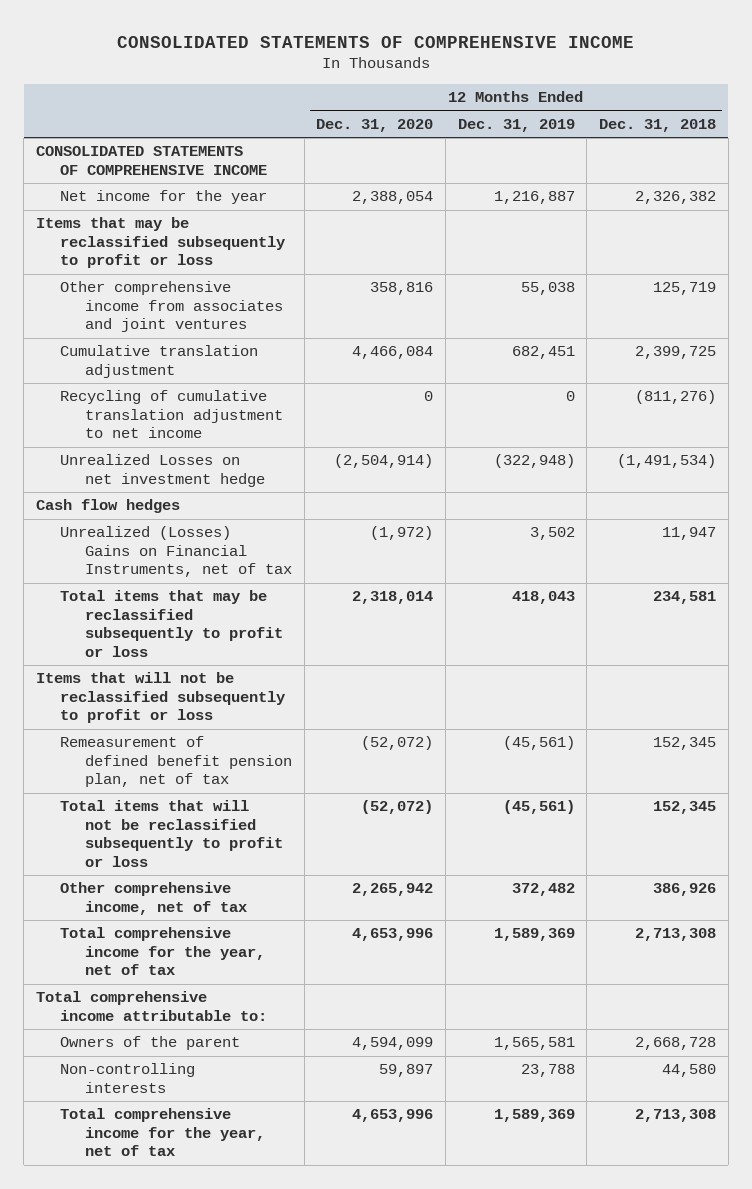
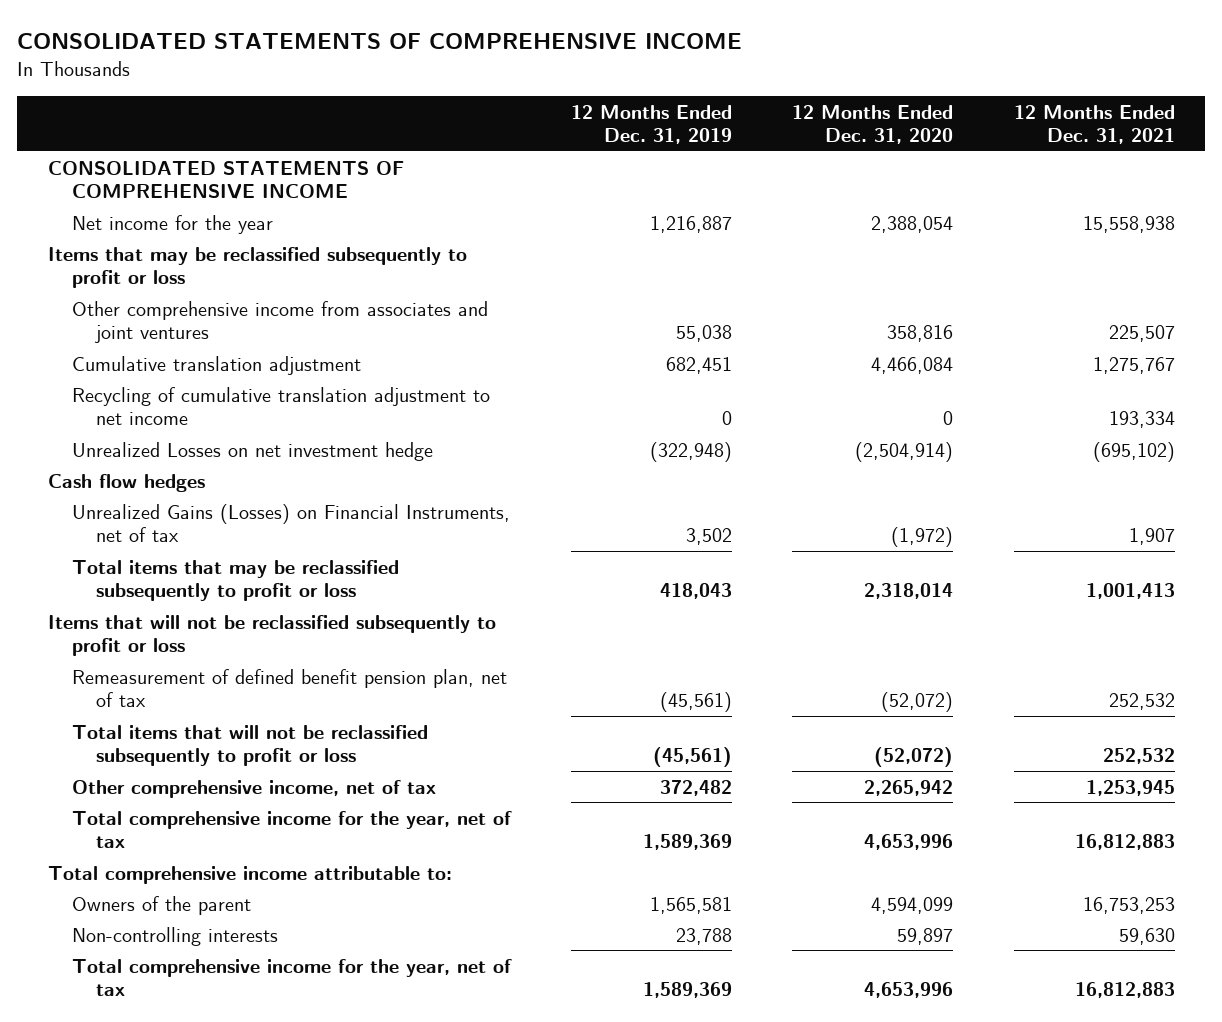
[599,118,717,132] Dec. 31, 2018 -> none
none -> [1013,104,1175,145] 12 Months Ended Dec. 31, 2021
[60,526,292,578] Unrealized (Losses) Gains on Financial Instruments, net of tax -> [71,503,510,543] Unrealized Gains (Losses) on Financial Instruments, net of tax

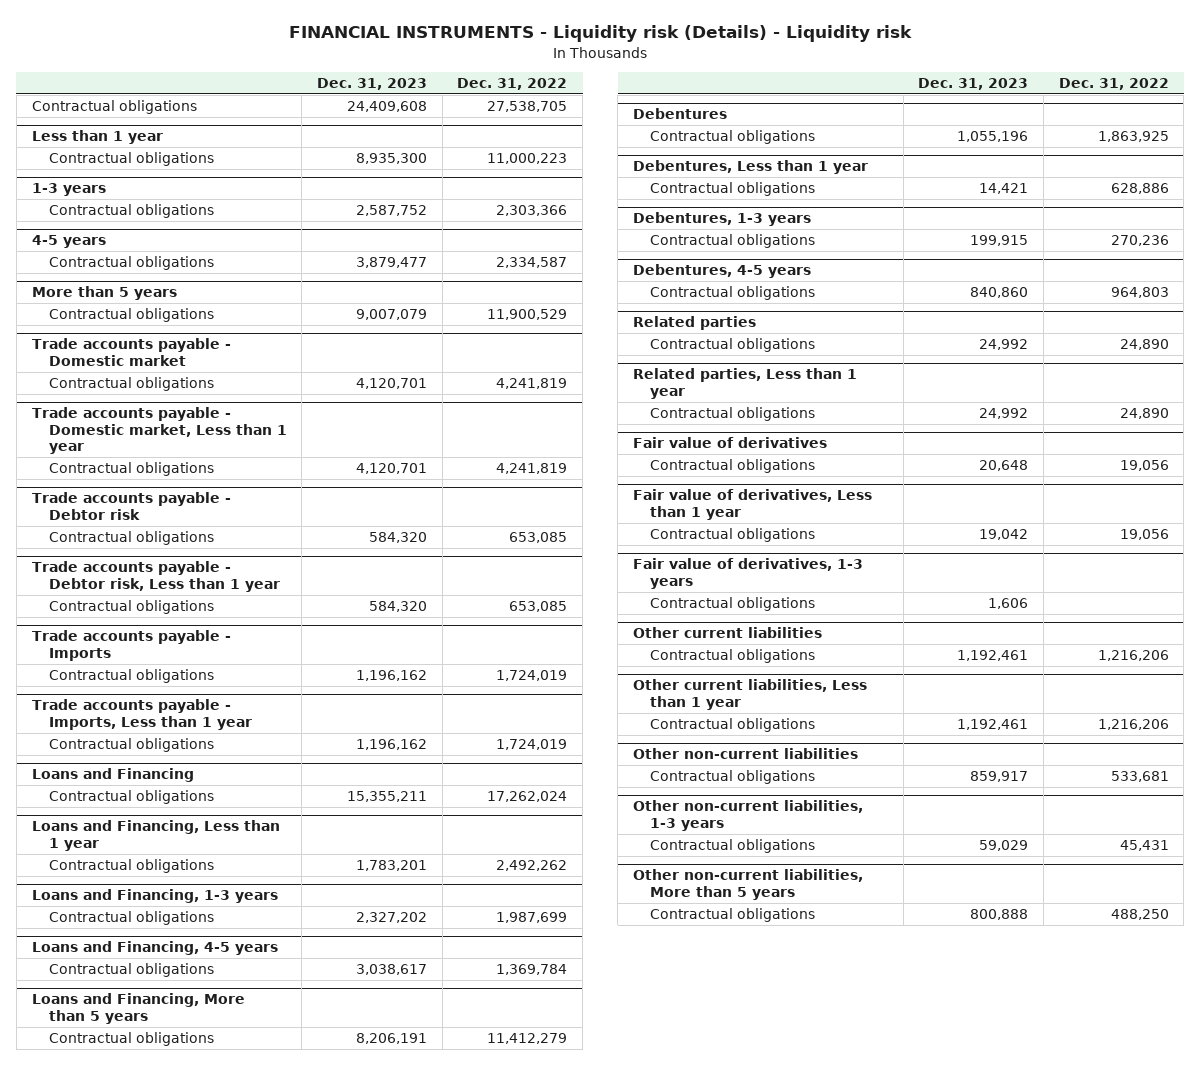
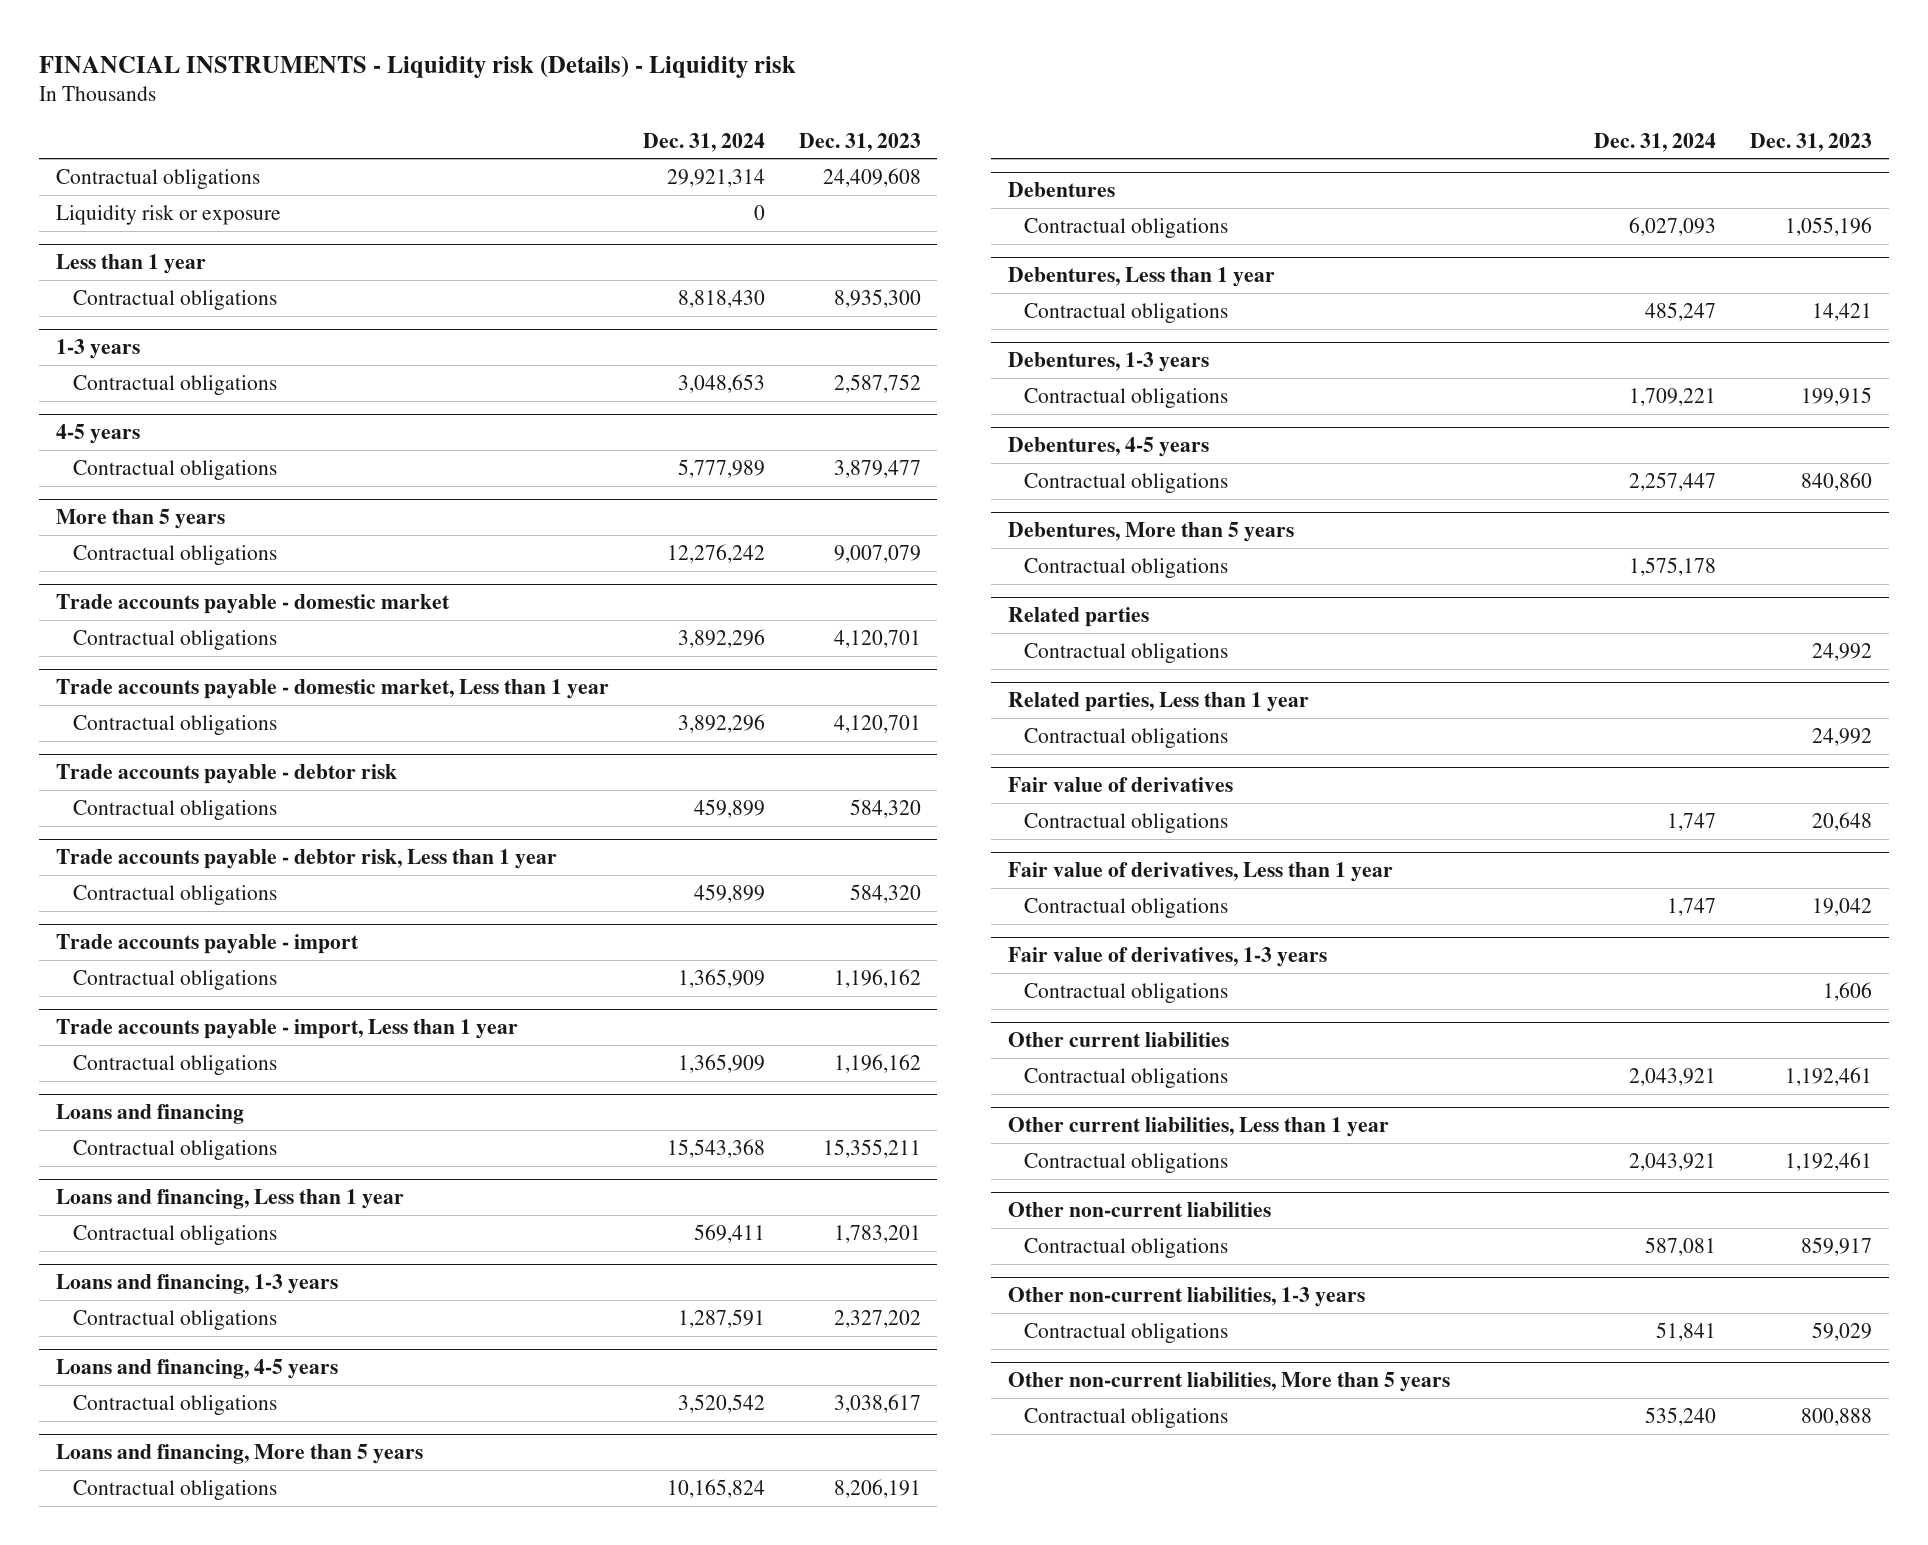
[457,77,568,90] Dec. 31, 2022 -> none
none -> [642,132,765,152] Dec. 31, 2024
none -> [56,204,282,225] Liquidity risk or exposure
[31,338,231,366] Trade accounts payable - Domestic market -> [56,594,451,615] Trade accounts payable - domestic market
[31,407,287,455] Trade accounts payable - Domestic market, Less than 1 year -> [56,679,610,700] Trade accounts payable - domestic market, Less than 1 year
[31,492,231,520] Trade accounts payable - Debtor risk -> [56,764,398,785] Trade accounts payable - debtor risk
[31,561,280,592] Trade accounts payable - Debtor risk, Less than 1 year -> [56,849,558,870] Trade accounts payable - debtor risk, Less than 1 year
[31,630,231,661] Trade accounts payable - Imports -> [56,934,360,955] Trade accounts payable - import
[31,699,252,730] Trade accounts payable - Imports, Less than 1 year -> [56,1019,519,1040] Trade accounts payable - import, Less than 1 year
[31,768,194,783] Loans and Financing -> [56,1104,245,1125] Loans and financing
[31,820,280,851] Loans and Financing, Less than 1 year -> [56,1189,405,1210] Loans and financing, Less than 1 year
[31,889,278,904] Loans and Financing, 1-3 years -> [56,1274,339,1295] Loans and financing, 1-3 years
[31,941,278,956] Loans and Financing, 4-5 years -> [56,1359,339,1380] Loans and financing, 4-5 years
[31,993,245,1024] Loans and Financing, More than 5 years -> [56,1444,424,1465] Loans and financing, More than 5 years
none -> [1007,522,1294,543] Debentures, More than 5 years
none -> [1023,557,1228,578] Contractual obligations

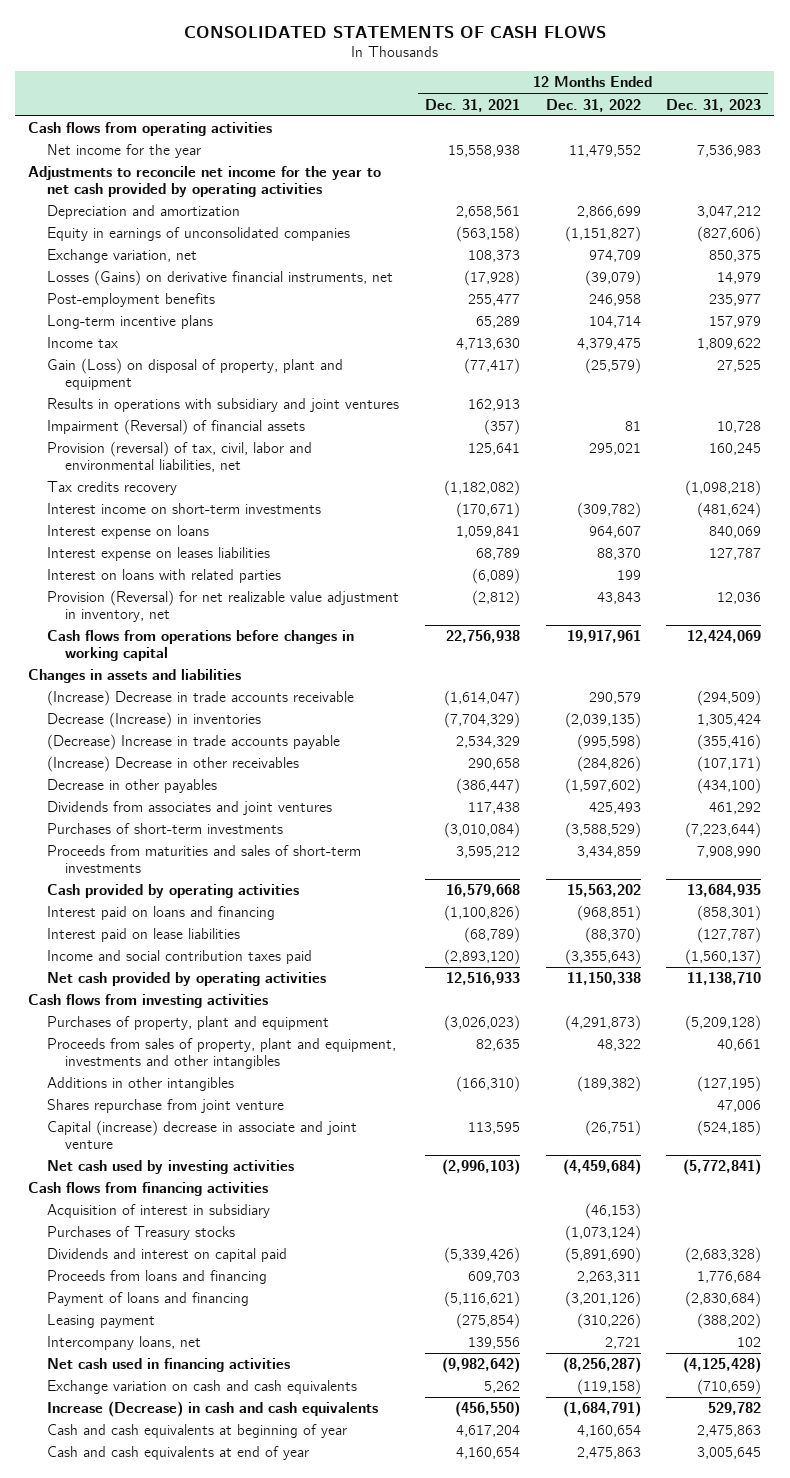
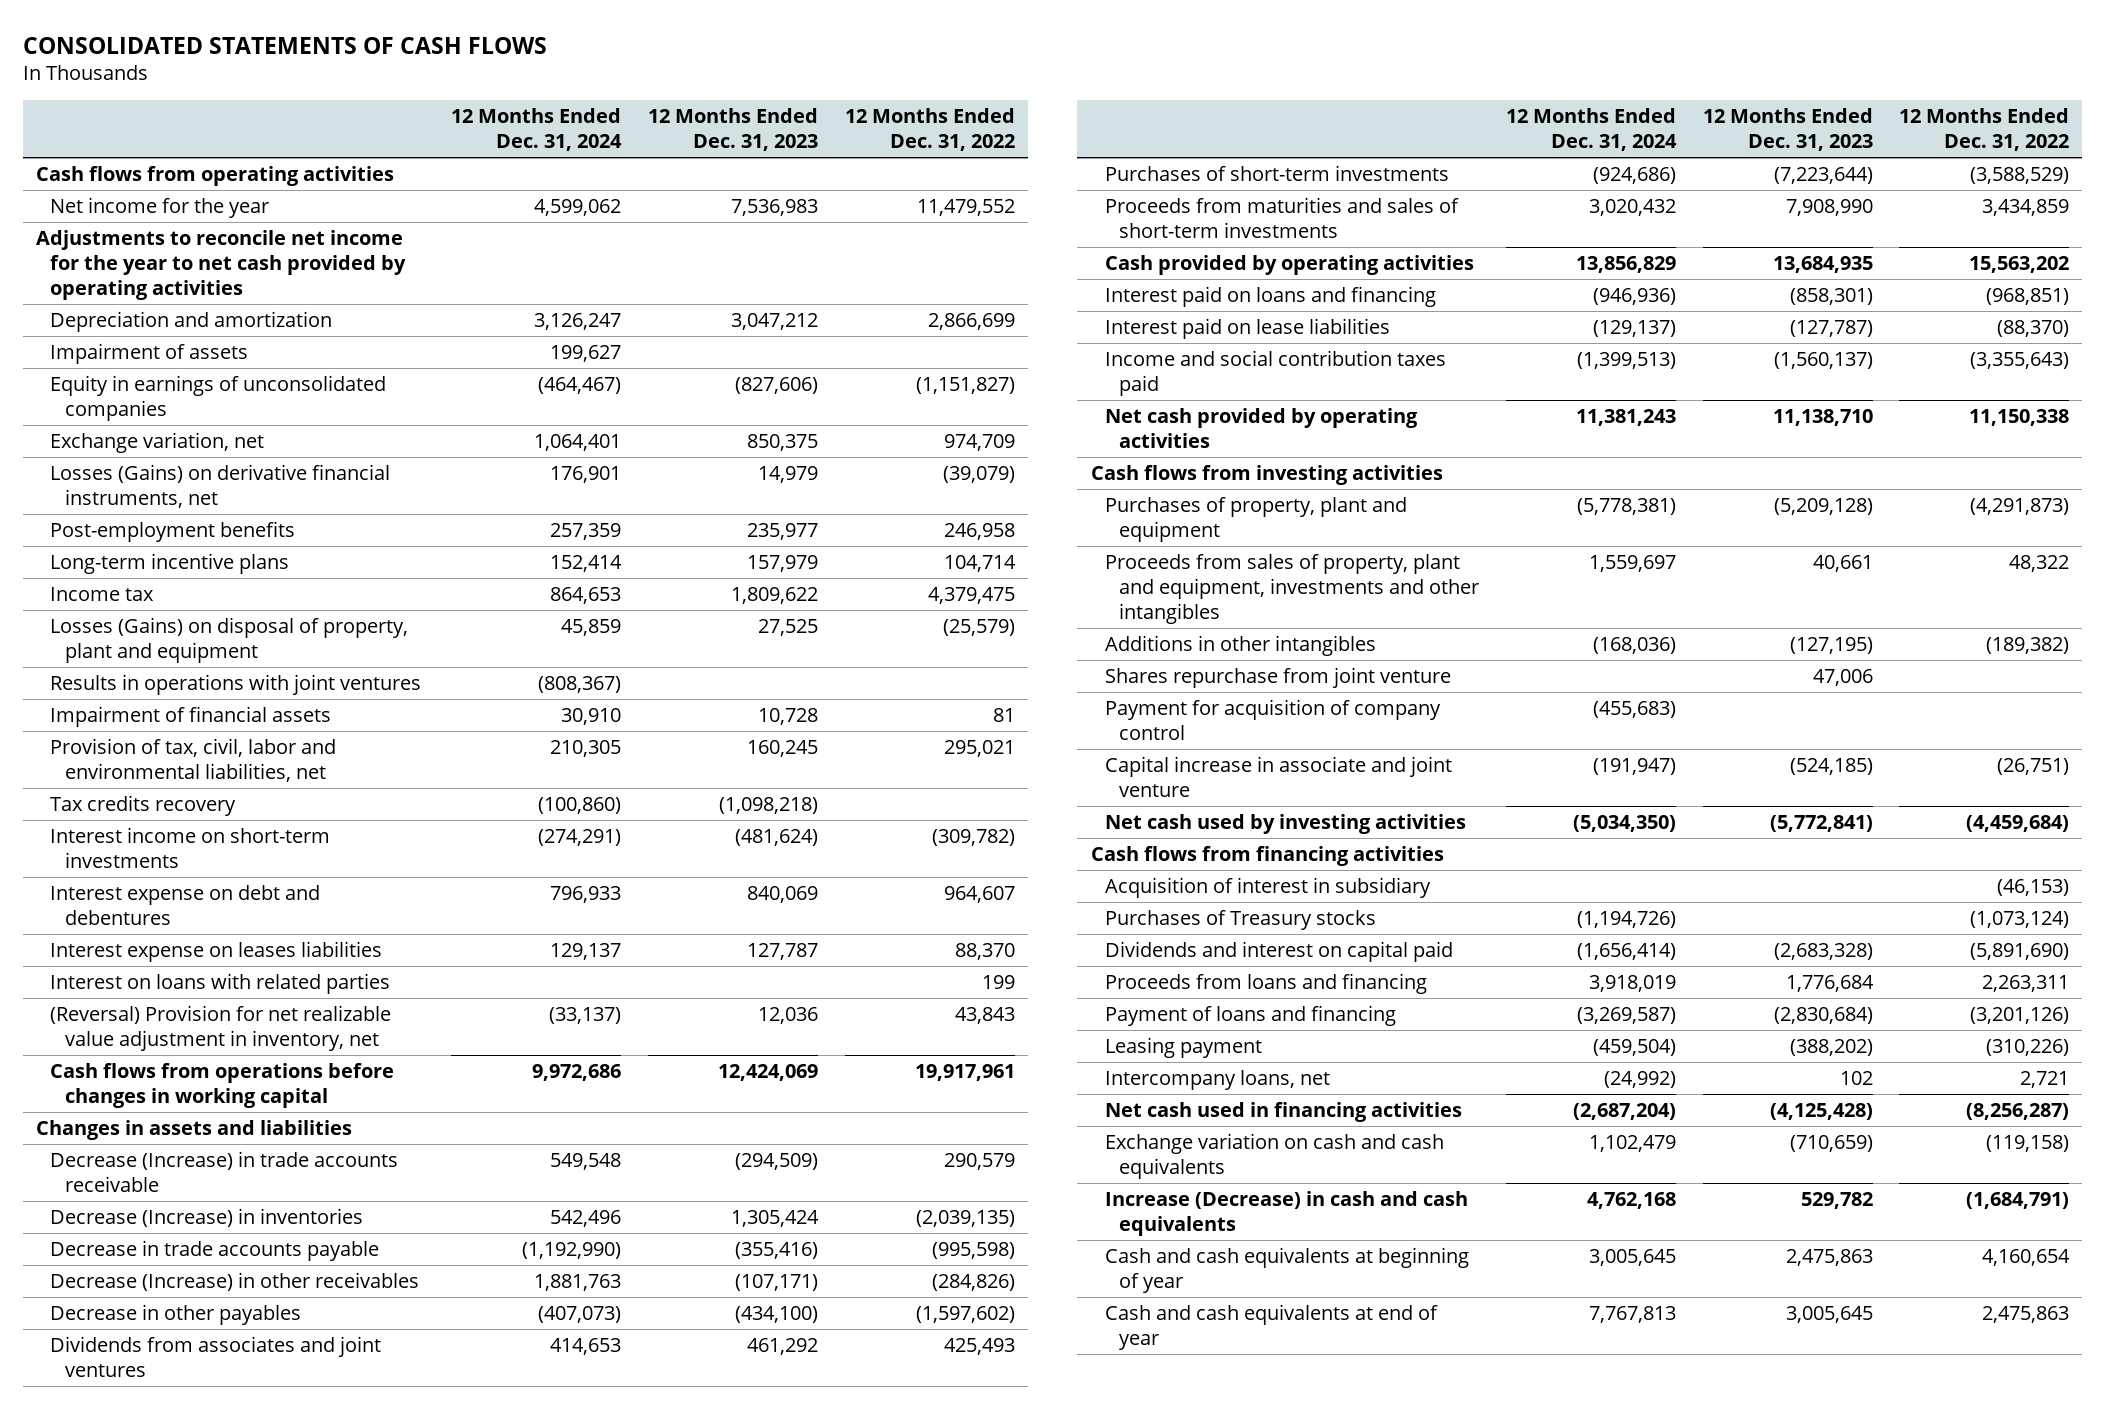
[424,98,520,112] Dec. 31, 2021 -> none
none -> [451,108,623,152] 12 Months Ended Dec. 31, 2024
none -> [50,343,249,365] Impairment of assets
[46,358,343,390] Gain (Loss) on disposal of property, plant and equipment -> [50,617,409,664] Losses (Gains) on disposal of property, plant and equipment
[46,398,399,413] Results in operations with subsidiary and joint ventures -> [50,674,422,696] Results in operations with joint ventures
[46,419,305,436] Impairment (Reversal) of financial assets -> [50,706,332,728] Impairment of financial assets
[46,441,312,472] Provision (reversal) of tax, civil, labor and environmental liabilities, net -> [50,738,337,783] Provision of tax, civil, labor and environmental liabilities, net
[46,525,209,540] Interest expense on loans -> [50,885,321,926] Interest expense on debt and debentures
[46,590,399,622] Provision (Reversal) for net realizable value adjustment in inventory, net -> [50,1005,392,1052] (Reversal) Provision for net realizable value adjustment in inventory, net
[46,690,354,707] (Increase) Decrease in trade accounts receivable -> [50,1151,399,1193] Decrease (Increase) in trade accounts receivable
[46,734,340,751] (Decrease) Increase in trade accounts payable -> [50,1240,380,1262] Decrease in trade accounts payable
[46,756,299,773] (Increase) Decrease in other receivables -> [50,1272,420,1292] Decrease (Increase) in other receivables
none -> [1105,699,1442,741] Payment for acquisition of company control
[46,1120,357,1149] Capital (increase) decrease in associate and joint venture -> [1105,756,1453,798] Capital increase in associate and joint venture

